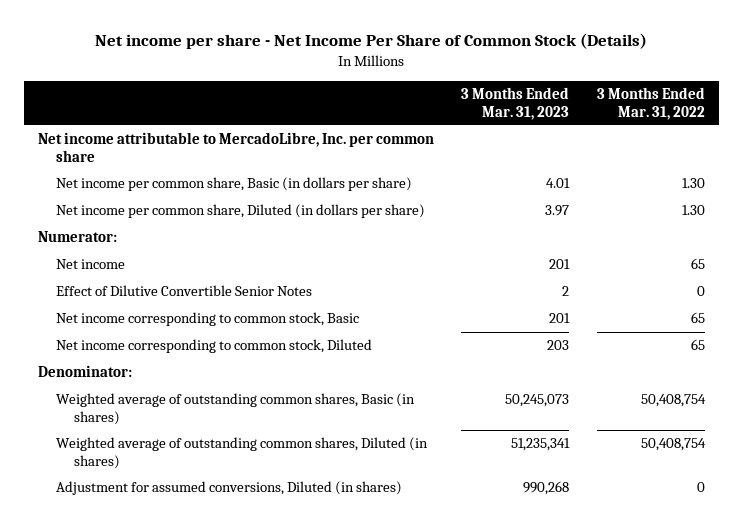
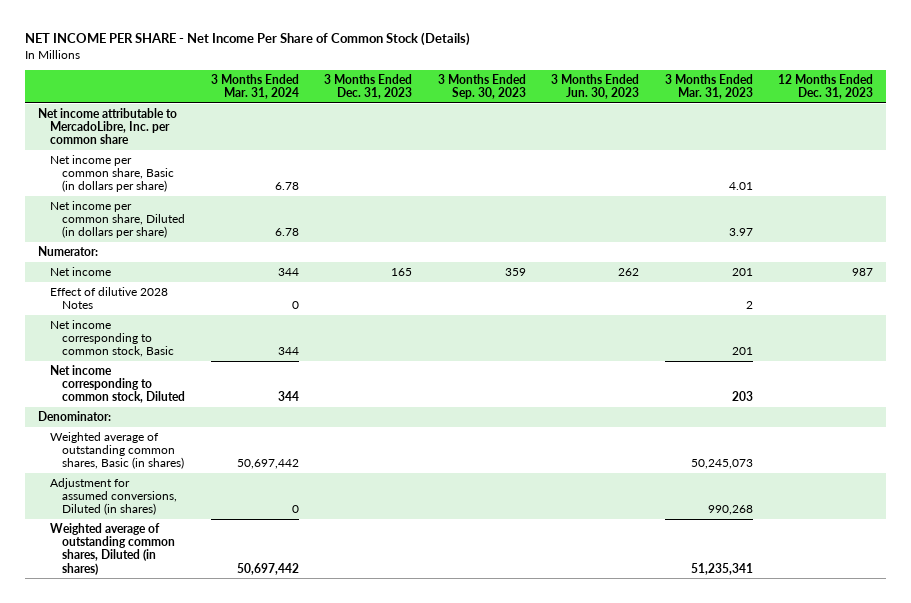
[95,33,648,50] Net income per share - Net Income Per Share of Common Stock (Details) -> [25,32,471,47] NET INCOME PER SHARE - Net Income Per Share of Common Stock (Details)
[597,87,706,120] 3 Months Ended Mar. 31, 2022 -> none
none -> [210,73,299,100] 3 Months Ended Mar. 31, 2024
none -> [324,73,413,100] 3 Months Ended Dec. 31, 2023
none -> [437,73,526,100] 3 Months Ended Sep. 30, 2023
none -> [551,73,640,100] 3 Months Ended Jun. 30, 2023
none -> [778,73,874,100] 12 Months Ended Dec. 31, 2023
[55,285,312,297] Effect of Dilutive Convertible Senior Notes -> [50,286,169,310] Effect of dilutive 2028 Notes
[55,437,428,469] Weighted average of outstanding common shares, Diluted (in shares) -> [50,522,176,575] Weighted average of outstanding common shares, Diluted (in shares)

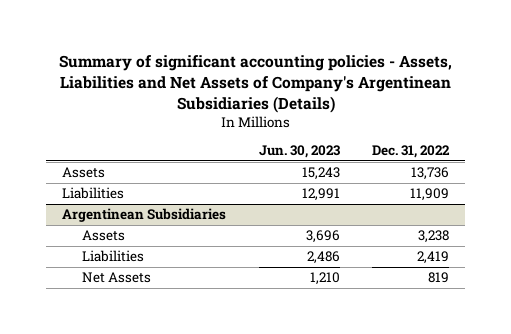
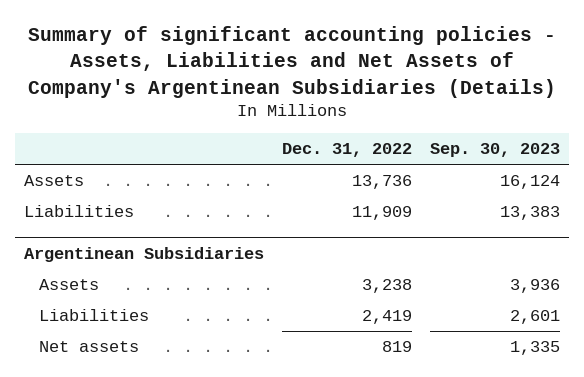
[258,145,340,159] Jun. 30, 2023 -> none
none -> [429,143,560,158] Sep. 30, 2023
[82,272,152,284] Net Assets -> [38,341,139,353] Net assets

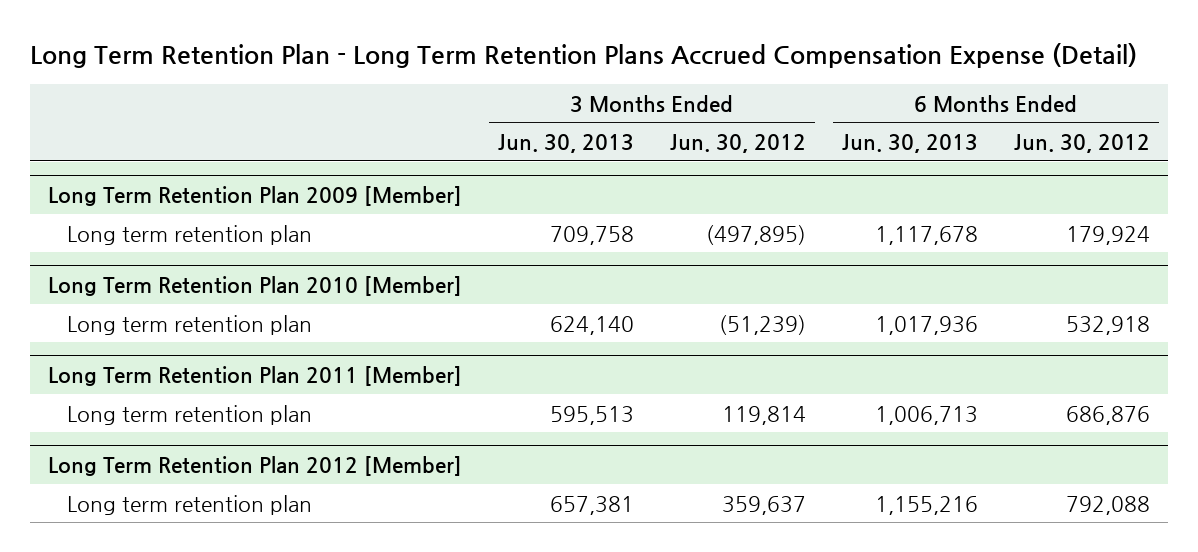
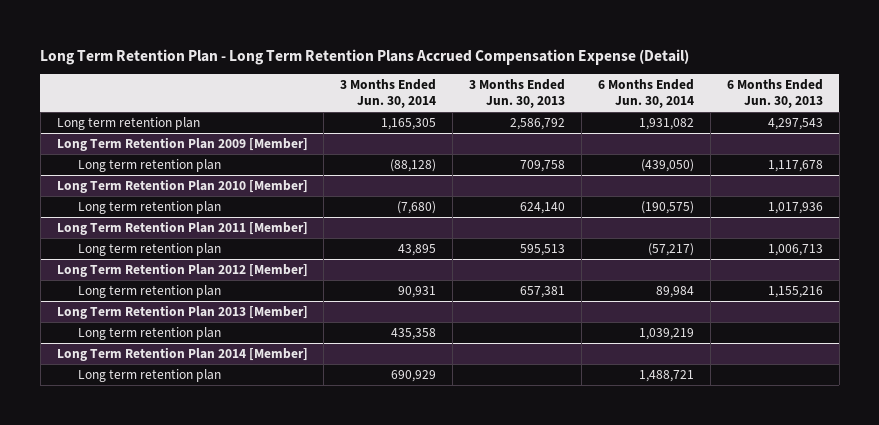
[669,134,806,154] Jun. 30, 2012 -> none
[1013,134,1150,154] Jun. 30, 2012 -> none
none -> [340,78,437,109] 3 Months Ended Jun. 30, 2014
none -> [598,78,695,109] 6 Months Ended Jun. 30, 2014
none -> [56,116,200,130] Long term retention plan
none -> [56,304,308,319] Long Term Retention Plan 2013 [Member]
none -> [77,326,221,340] Long term retention plan
none -> [56,346,308,361] Long Term Retention Plan 2014 [Member]
none -> [77,368,221,382] Long term retention plan

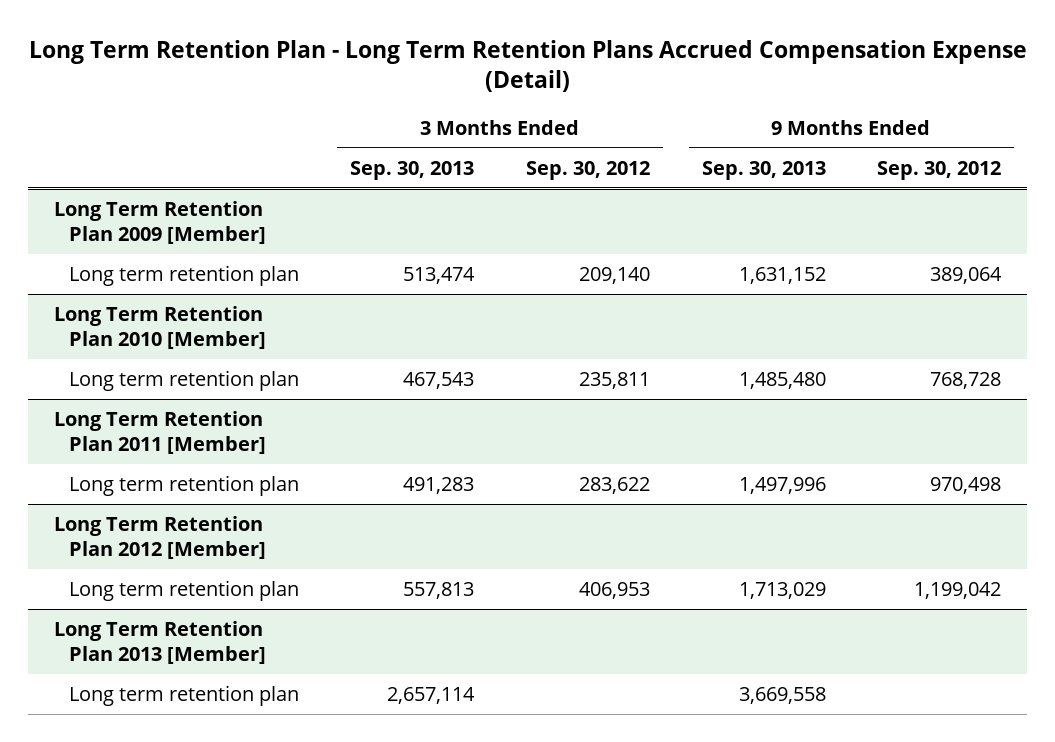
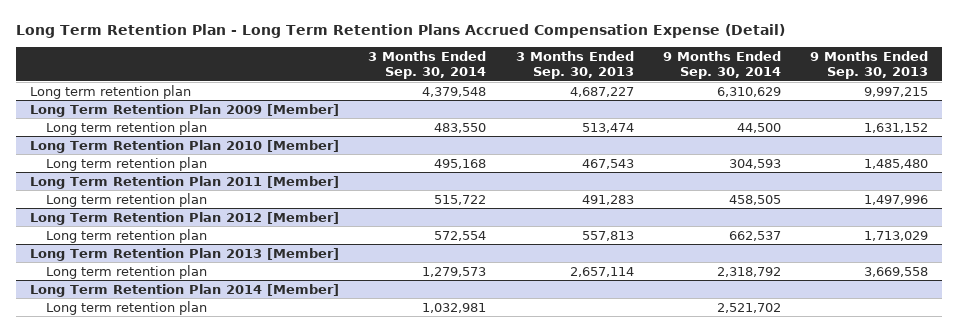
[525,160,650,180] Sep. 30, 2012 -> none
[877,160,1002,180] Sep. 30, 2012 -> none
none -> [368,50,487,80] 3 Months Ended Sep. 30, 2014
none -> [662,50,781,80] 9 Months Ended Sep. 30, 2014
none -> [30,84,192,99] Long term retention plan
none -> [30,283,340,297] Long Term Retention Plan 2014 [Member]
none -> [46,300,208,315] Long term retention plan

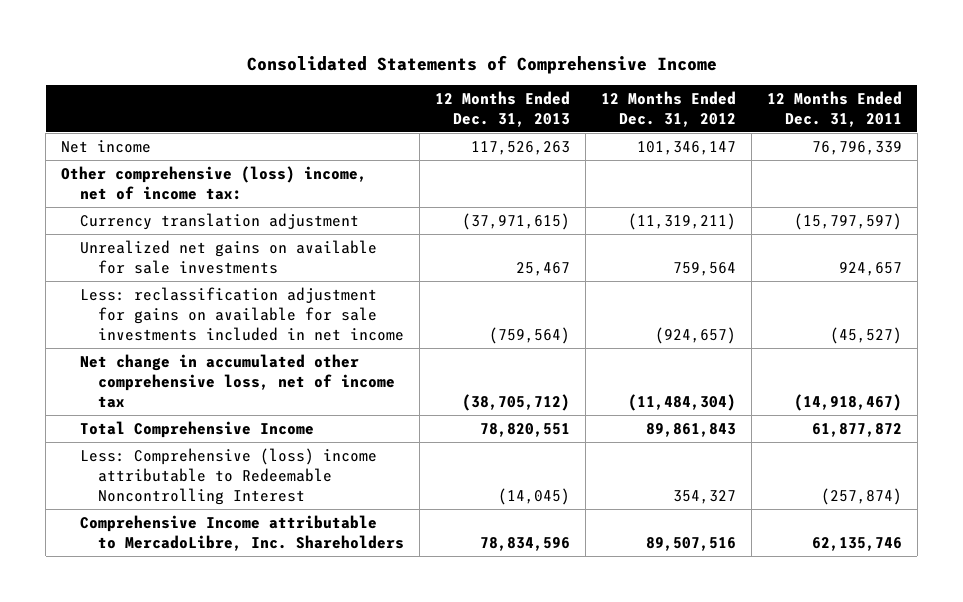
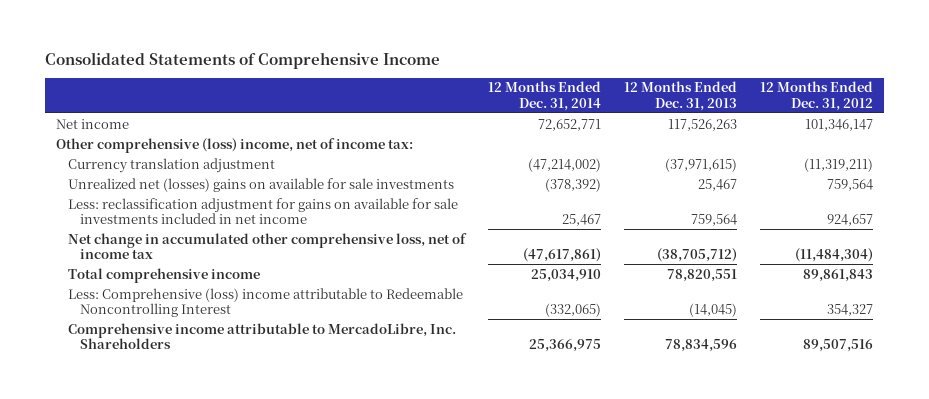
[766,90,902,127] 12 Months Ended Dec. 31, 2011 -> none
none -> [487,81,601,111] 12 Months Ended Dec. 31, 2014
[79,239,377,274] Unrealized net gains on available for sale investments -> [67,177,454,192] Unrealized net (losses) gains on available for sale investments
[489,326,571,344] (759,564) -> [690,213,737,226] 759,564
[654,326,736,344] (924,657) -> [826,213,873,226] 924,657
[79,420,314,438] Total Comprehensive Income -> [67,267,260,283] Total comprehensive income
[79,514,405,551] Comprehensive Income attributable to MercadoLibre, Inc. Shareholders -> [67,322,456,349] Comprehensive income attributable to MercadoLibre, Inc. Shareholders

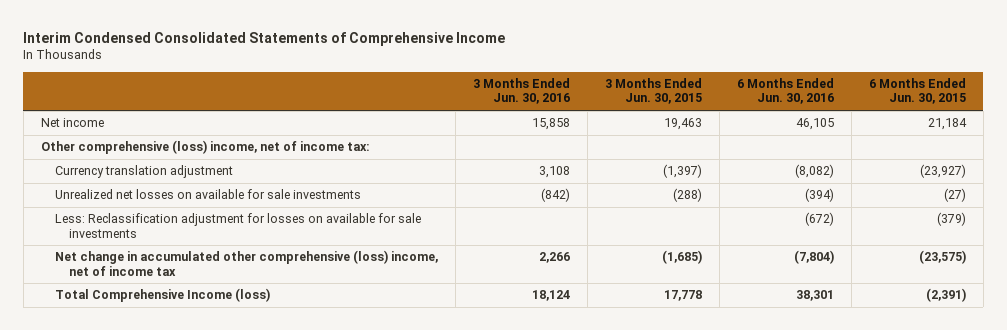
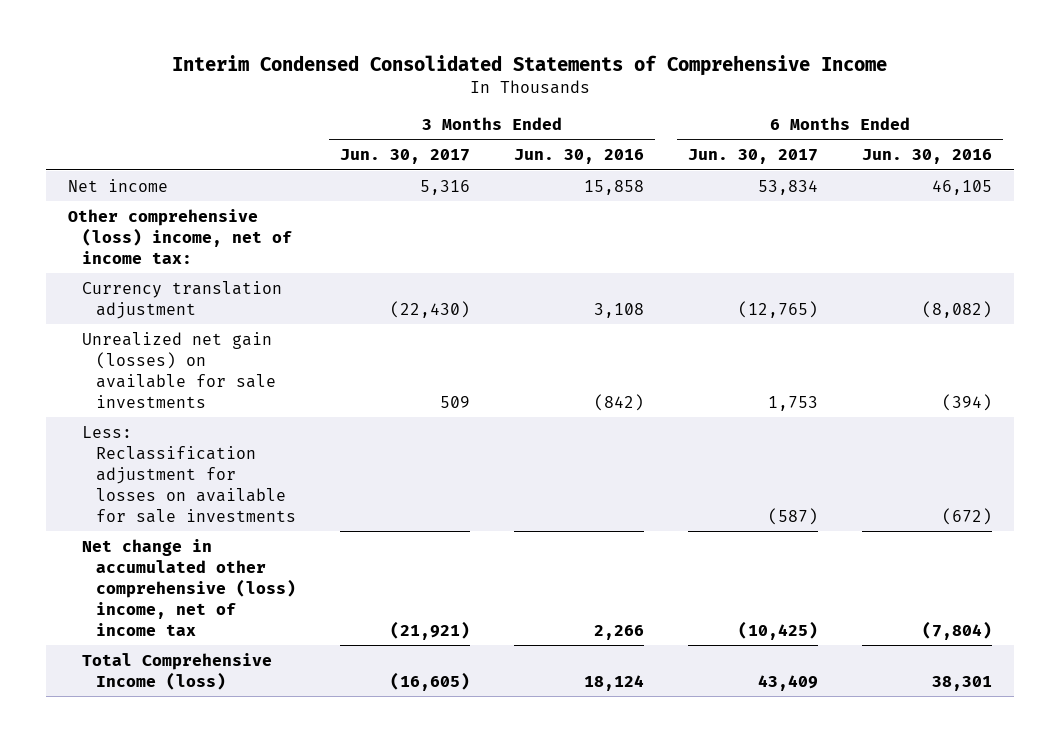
[604,78,702,105] 3 Months Ended Jun. 30, 2015 -> none
[868,78,966,105] 6 Months Ended Jun. 30, 2015 -> none
none -> [340,149,471,165] Jun. 30, 2017
none -> [687,149,818,165] Jun. 30, 2017
[55,189,362,200] Unrealized net losses on available for sale investments -> [82,331,277,408] Unrealized net gain (losses) on available for sale investments

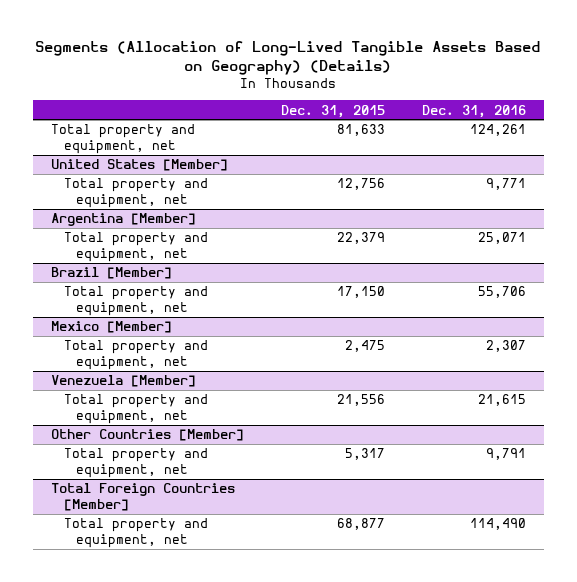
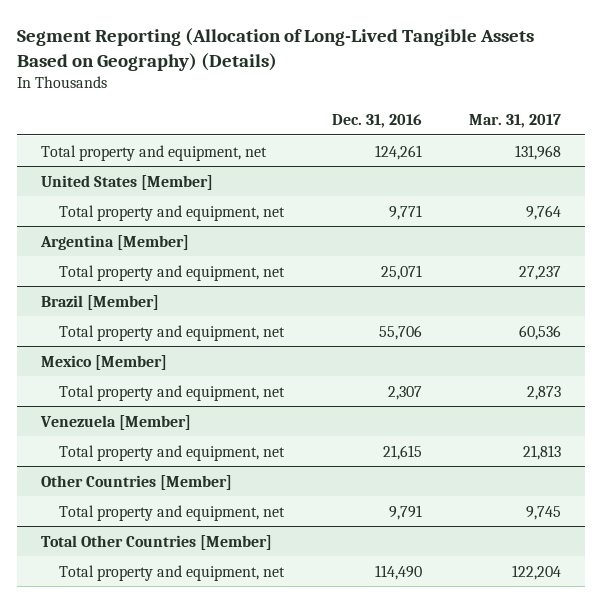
[35,41,541,76] Segments (Allocation of Long-Lived Tangible Assets Based on Geography) (Details) -> [17,28,535,71] Segment Reporting (Allocation of Long-Lived Tangible Assets Based on Geography) (Details)
[280,104,385,118] Dec. 31, 2015 -> none
none -> [469,113,562,128] Mar. 31, 2017
[51,483,236,511] Total Foreign Countries [Member] -> [41,534,273,550] Total Other Countries [Member]

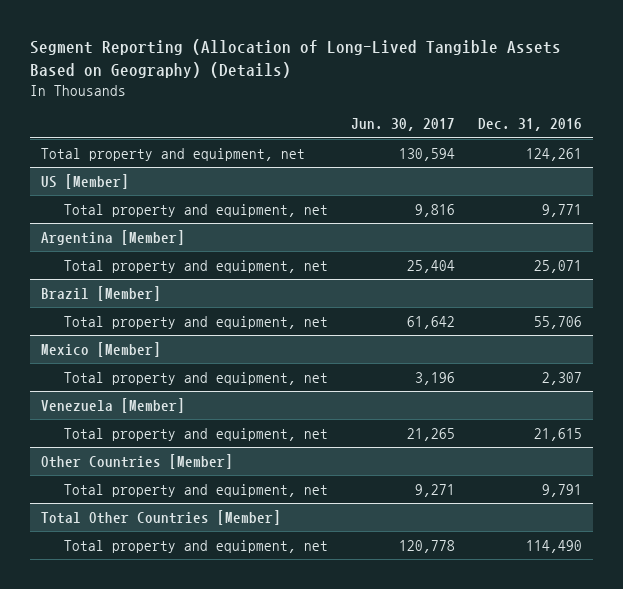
[469,113,562,128] Mar. 31, 2017 -> none
none -> [350,118,455,132] Jun. 30, 2017
[41,174,214,190] United States [Member] -> [41,173,130,189] US [Member]

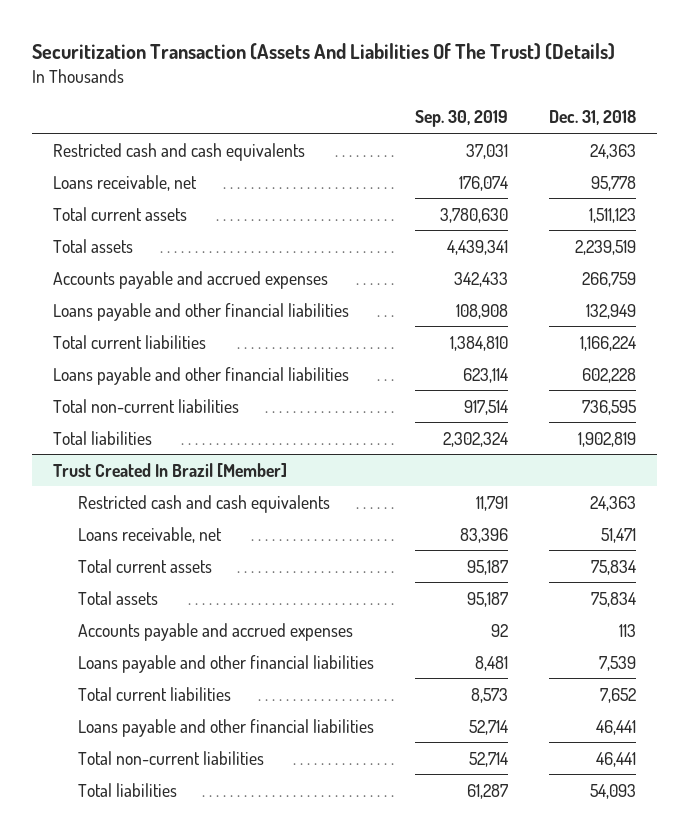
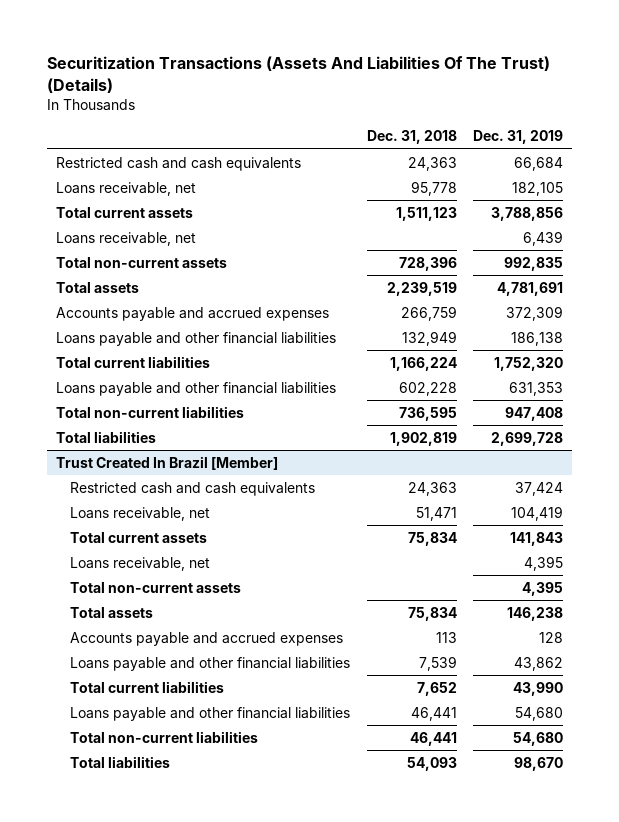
[32,43,616,61] Securitization Transaction (Assets And Liabilities Of The Trust) (Details) -> [47,56,551,93] Securitization Transactions (Assets And Liabilities Of The Trust) (Details)
[414,110,508,128] Sep. 30, 2019 -> none
none -> [473,130,564,145] Dec. 31, 2019
none -> [55,231,196,246] Loans receivable, net
none -> [55,256,227,268] Total non-current assets
none -> [70,556,211,571] Loans receivable, net
none -> [70,581,242,593] Total non-current assets

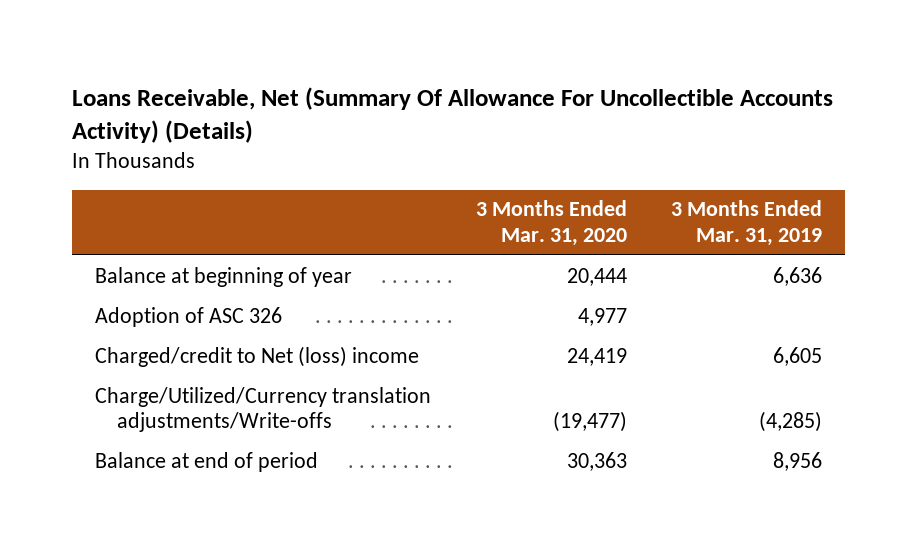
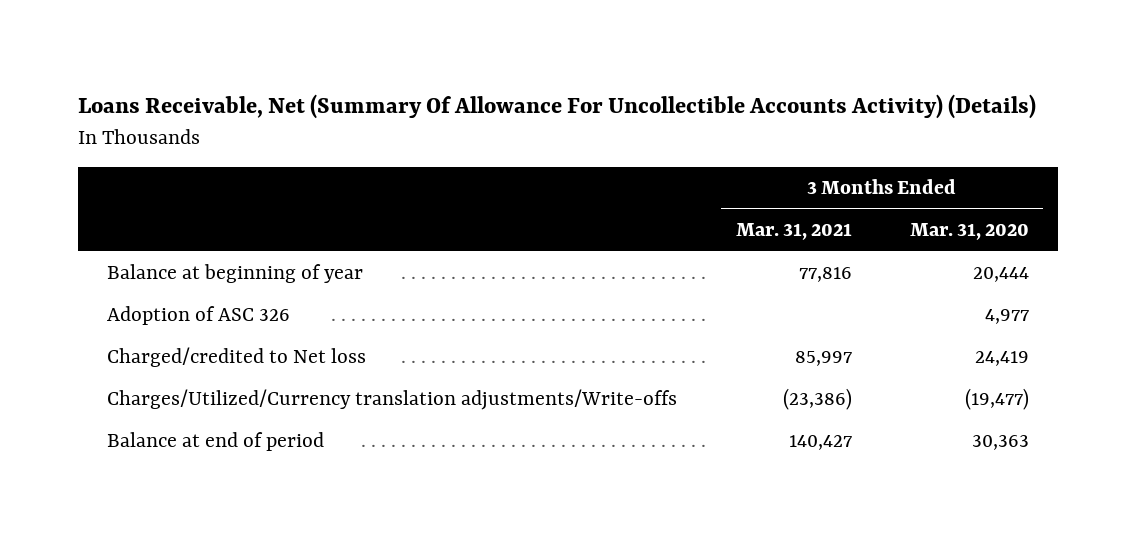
[671,200,823,246] 3 Months Ended Mar. 31, 2019 -> none
none -> [735,223,852,241] Mar. 31, 2021
[94,345,419,367] Charged/credit to Net (loss) income -> [107,347,367,368] Charged/credited to Net loss
[94,386,431,433] Charge/Utilized/Currency translation adjustments/Write-offs -> [107,389,678,411] Charges/Utilized/Currency translation adjustments/Write-offs

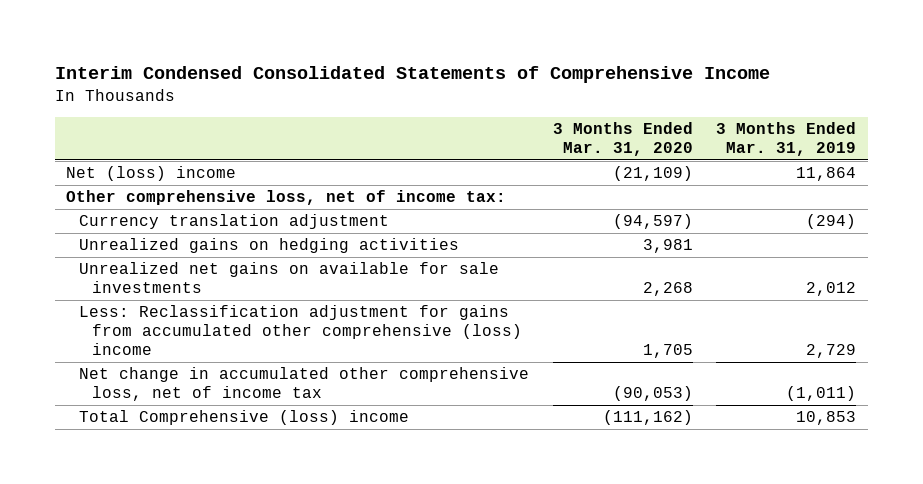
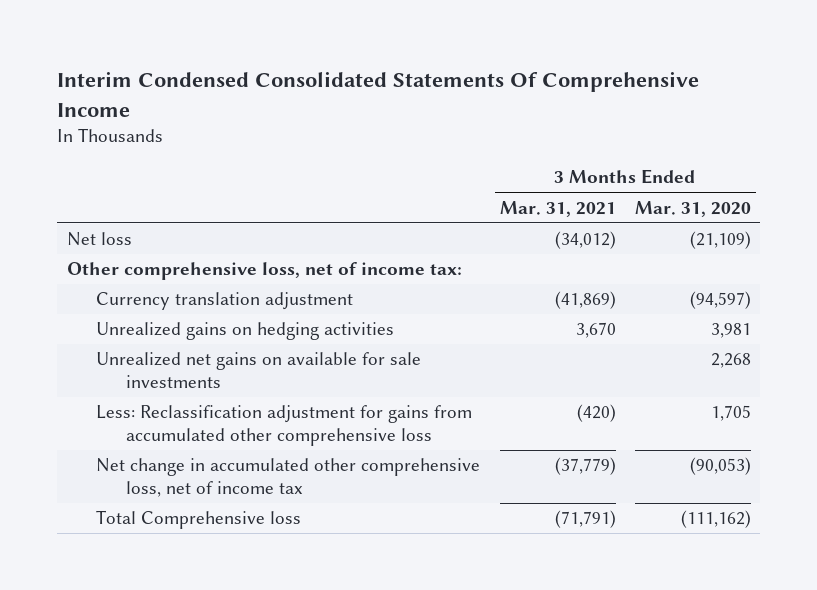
[54,66,770,84] Interim Condensed Consolidated Statements of Comprehensive Income -> [57,70,700,117] Interim Condensed Consolidated Statements Of Comprehensive Income
[716,121,857,156] 3 Months Ended Mar. 31, 2019 -> none
none -> [499,200,616,217] Mar. 31, 2021
[66,166,237,182] Net (loss) income -> [66,232,132,247] Net loss
[79,305,522,355] Less: Reclassification adjustment for gains from accumulated other comprehensive (loss) income -> [96,405,473,447] Less: Reclassification adjustment for gains from accumulated other comprehensive loss
[79,410,410,426] Total Comprehensive (loss) income -> [96,510,302,530] Total Comprehensive loss

